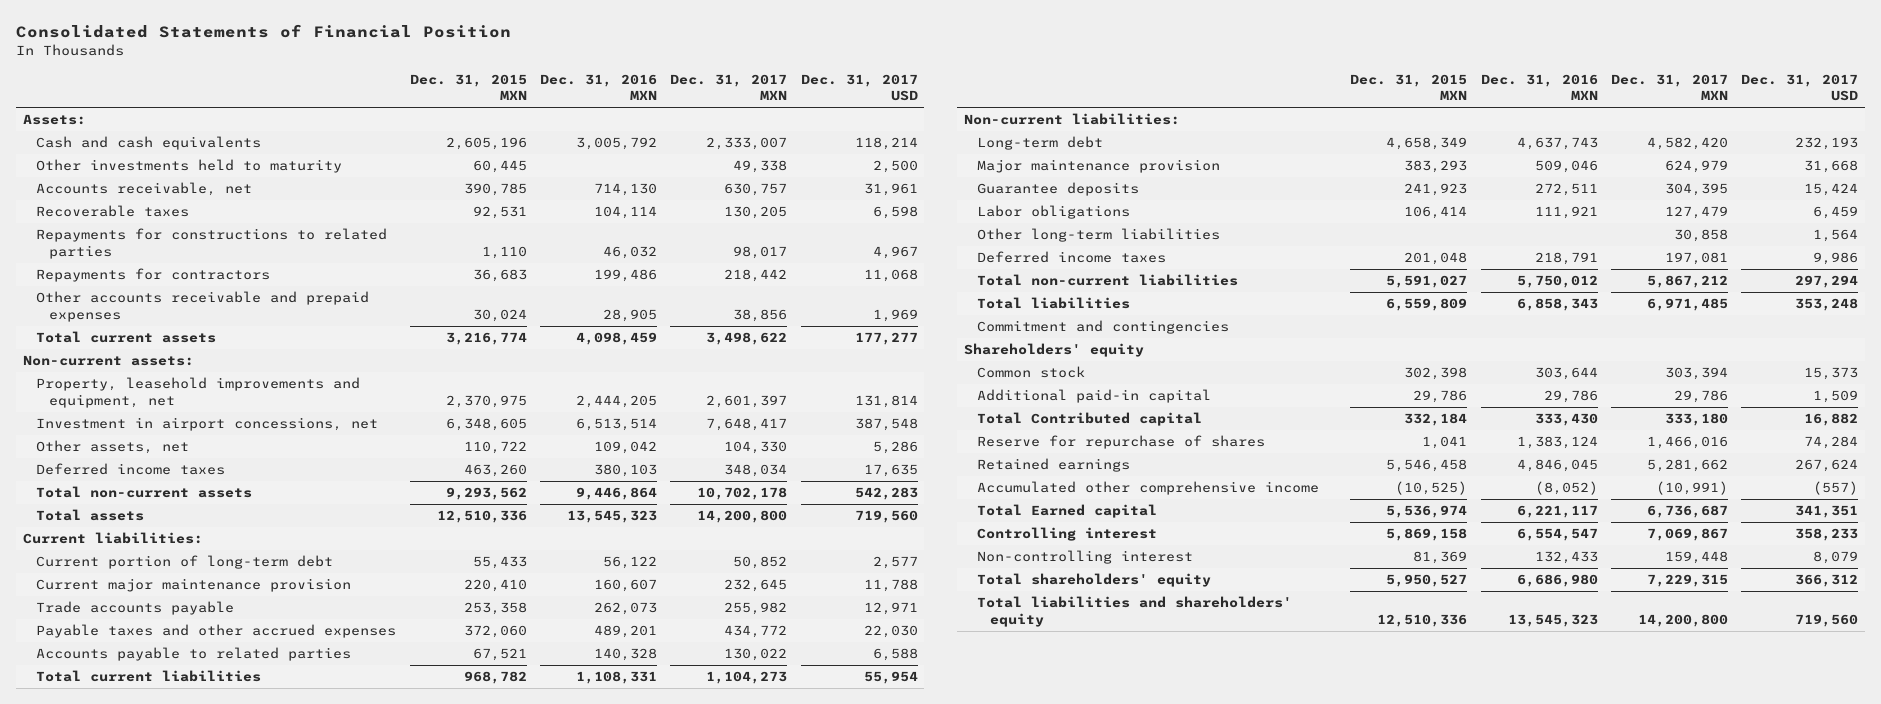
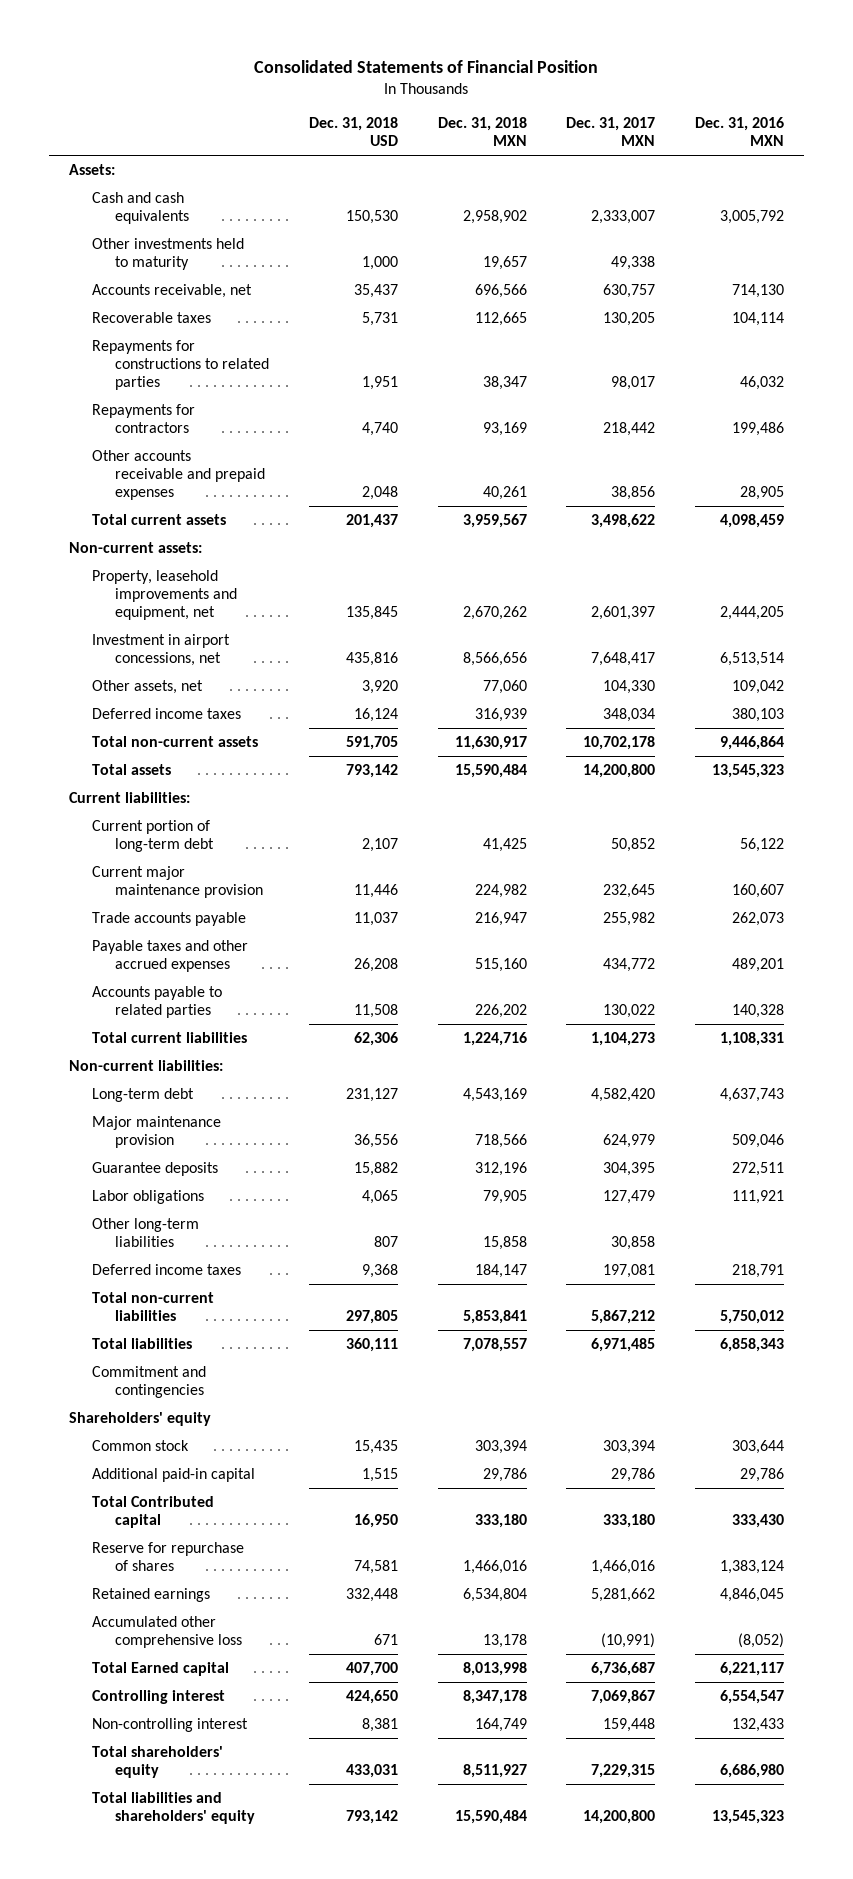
[409,74,527,101] Dec. 31, 2015 MXN -> none
[800,74,918,102] Dec. 31, 2017 USD -> none
none -> [308,117,398,147] Dec. 31, 2018 USD
none -> [437,117,527,147] Dec. 31, 2018 MXN
[977,481,1320,496] Accumulated other comprehensive income -> [92,1615,243,1648] Accumulated other comprehensive loss

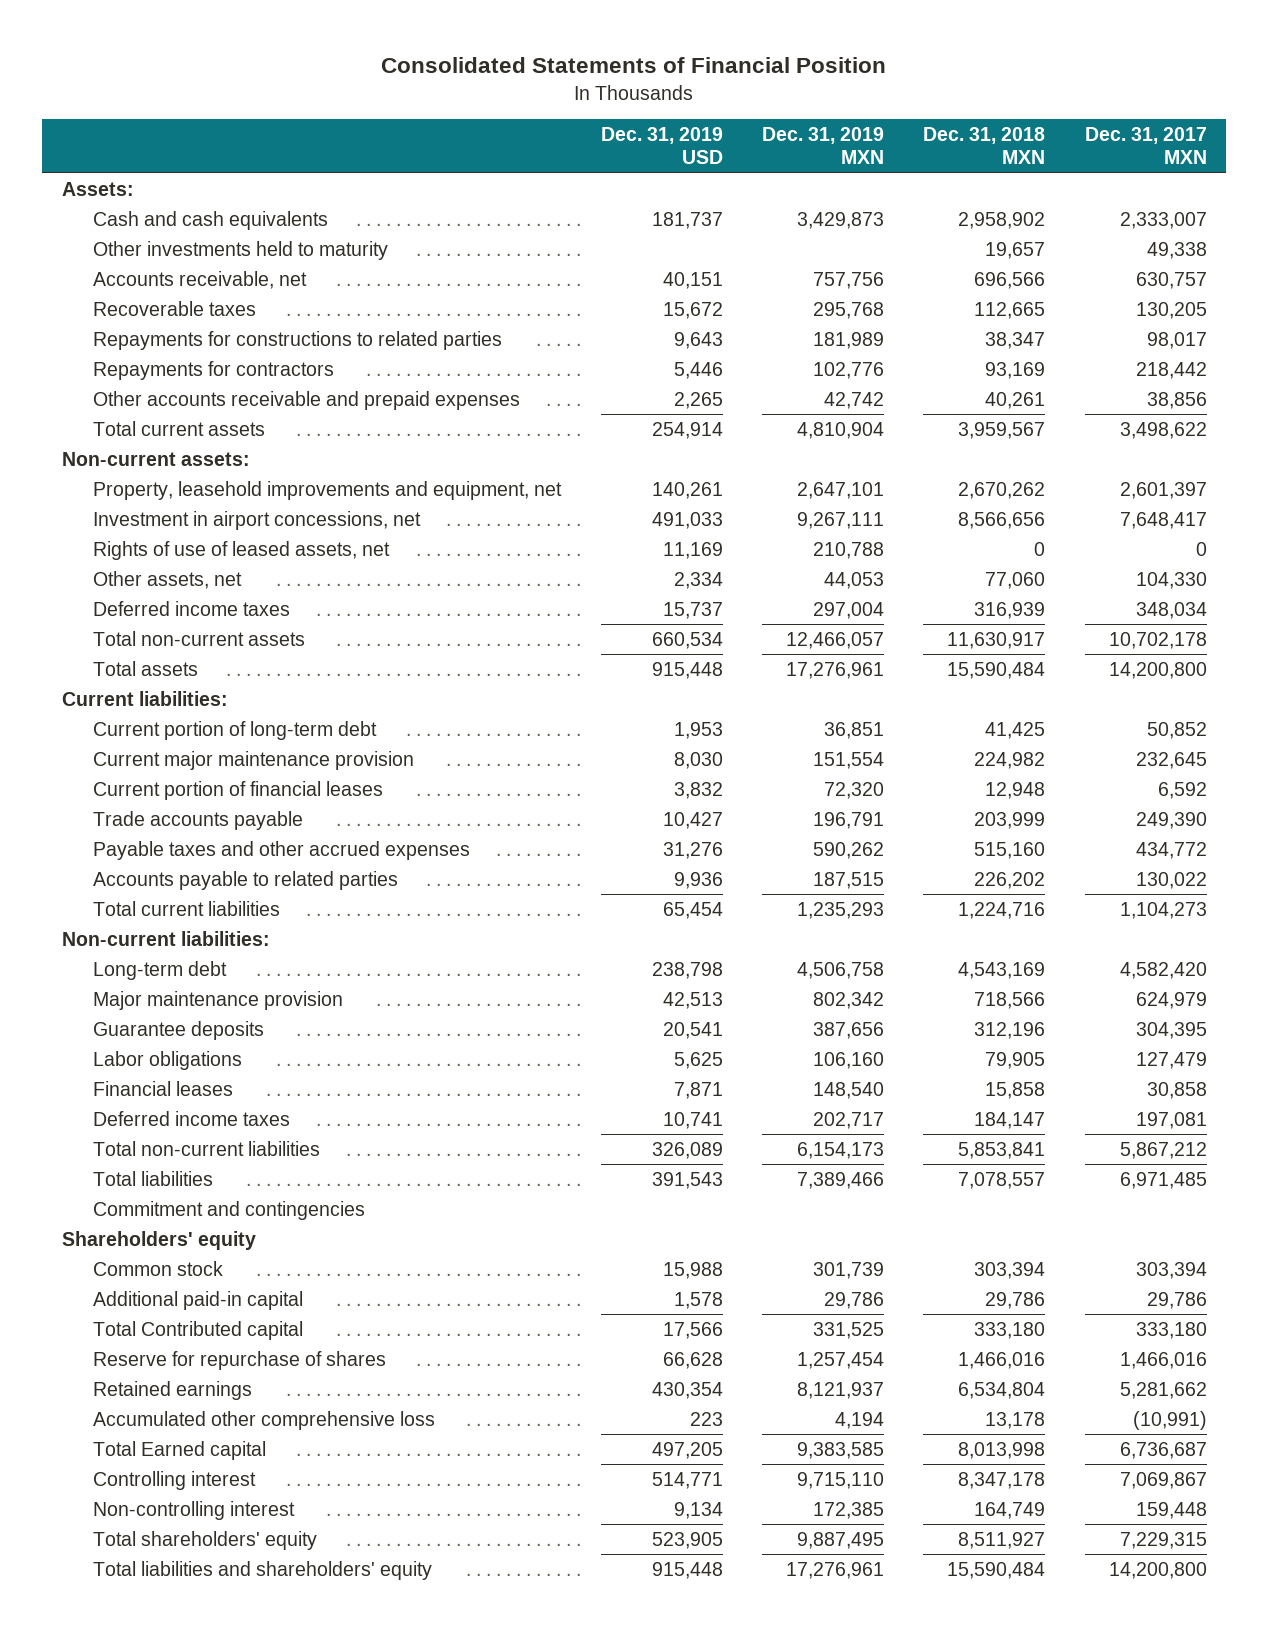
[308,117,398,147] Dec. 31, 2018 USD -> none
[694,117,784,147] Dec. 31, 2016 MXN -> none
none -> [600,127,723,165] Dec. 31, 2019 USD
none -> [762,127,885,165] Dec. 31, 2019 MXN
none -> [93,540,391,560] Rights of use of leased assets, net
none -> [93,780,384,800] Current portion of financial leases
[474,911,527,926] 216,947 -> [974,811,1046,829] 203,999
[603,911,656,926] 255,982 -> [1135,811,1207,829] 249,390
[92,1217,200,1247] Other long-term liabilities -> [93,1080,234,1096] Financial leases

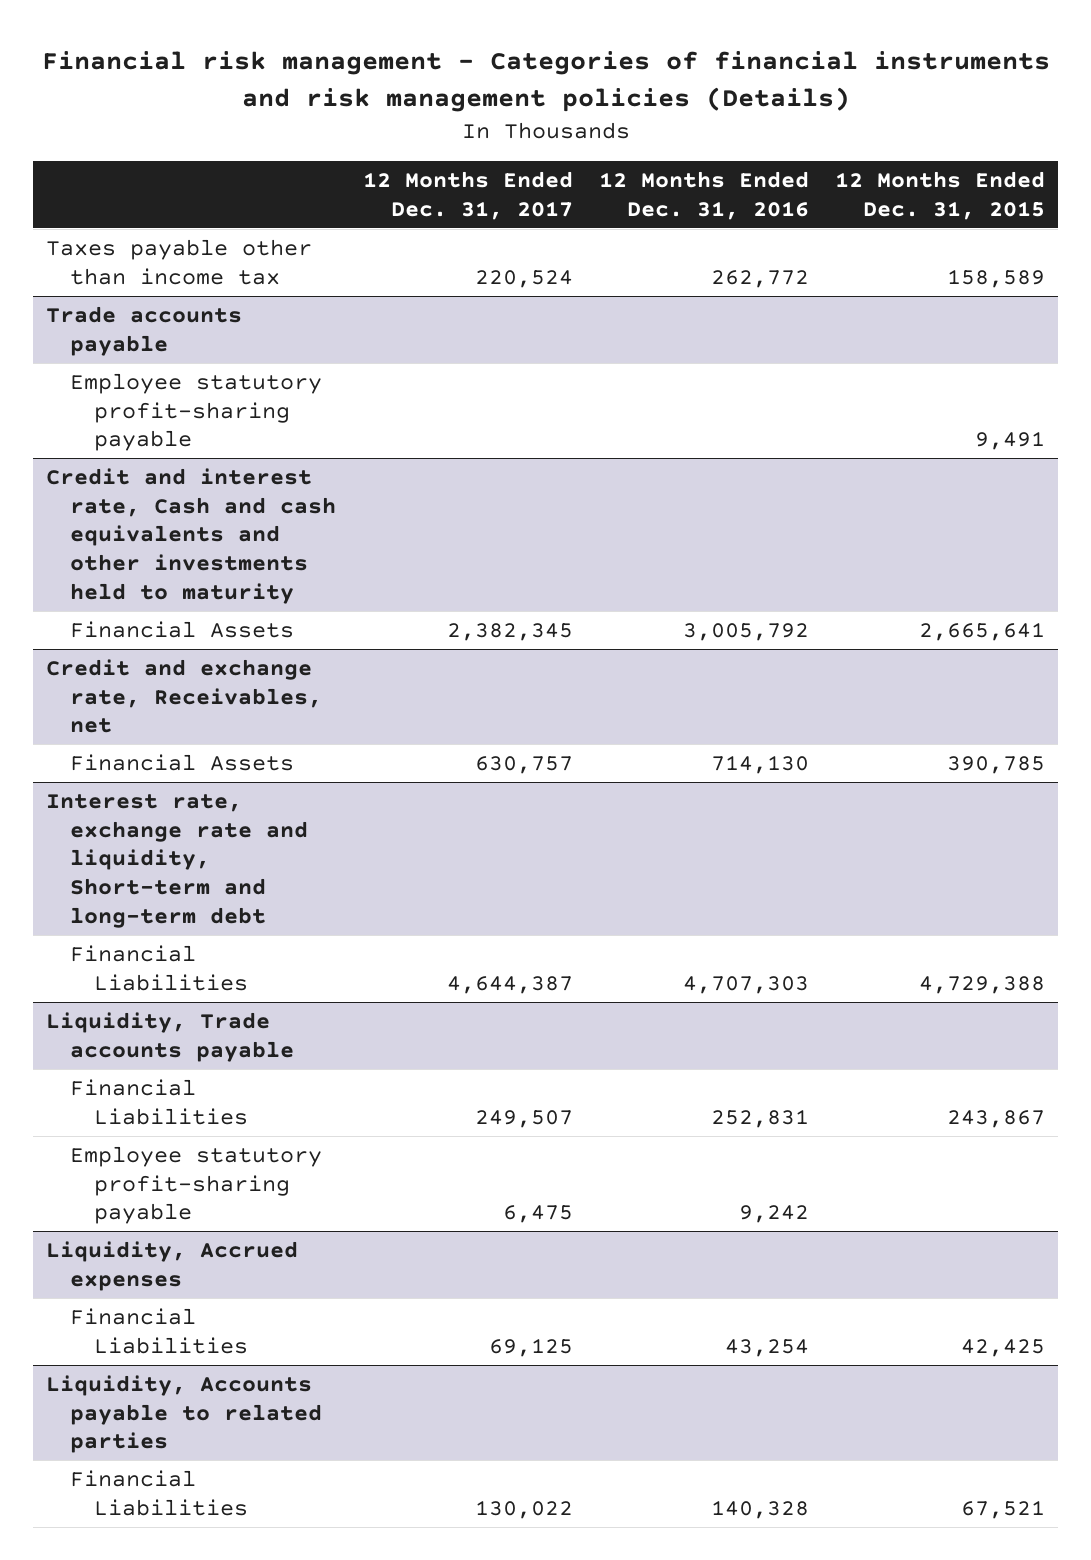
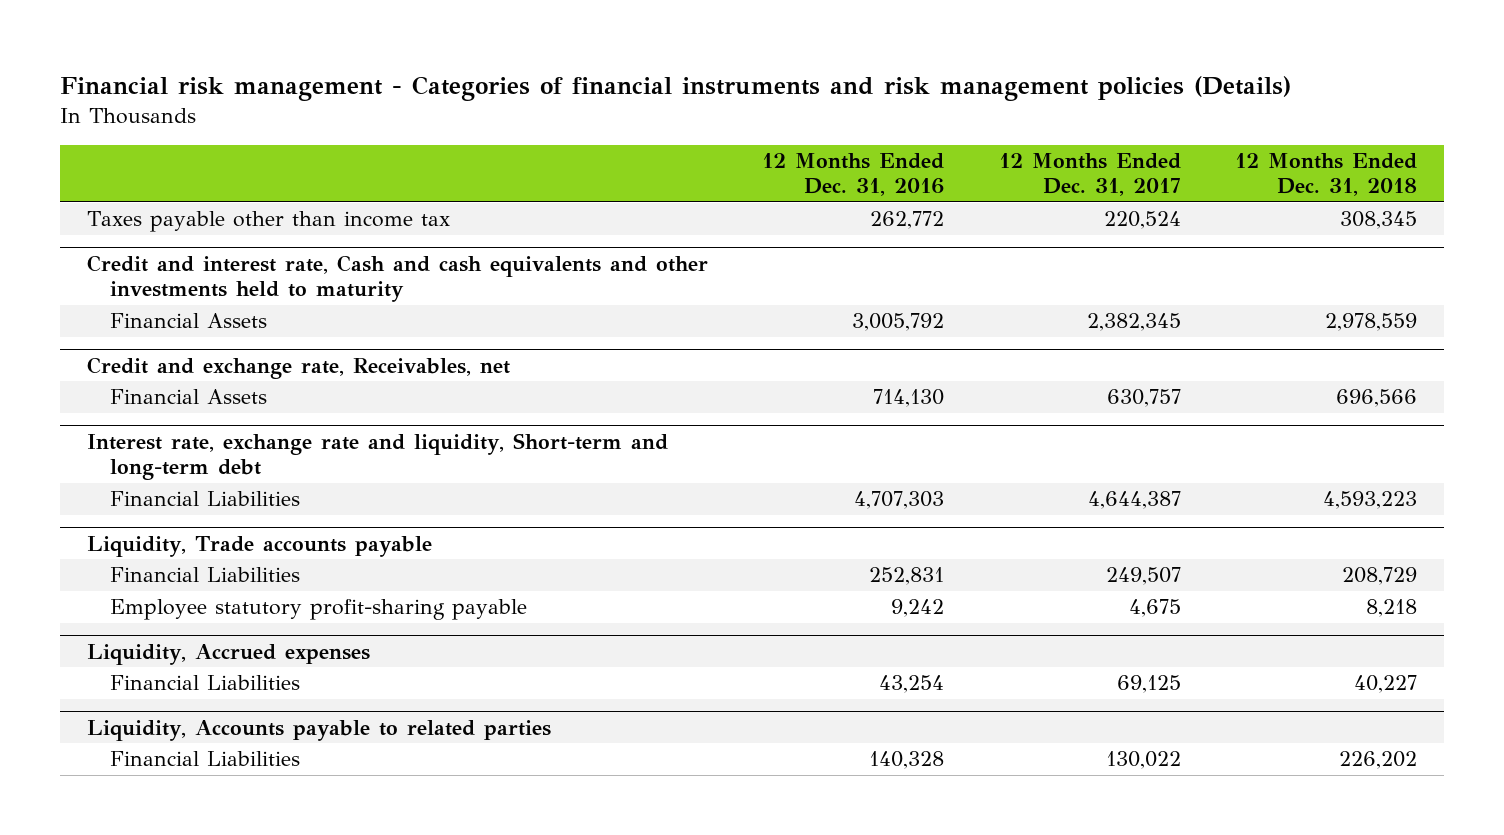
[835,171,1046,220] 12 Months Ended Dec. 31, 2015 -> none
none -> [1234,153,1417,197] 12 Months Ended Dec. 31, 2018
[45,305,242,356] Trade accounts payable -> none
[70,372,323,452] Employee statutory profit-sharing payable -> none
[502,1205,573,1224] 6,475 -> [1128,599,1181,618] 4,675

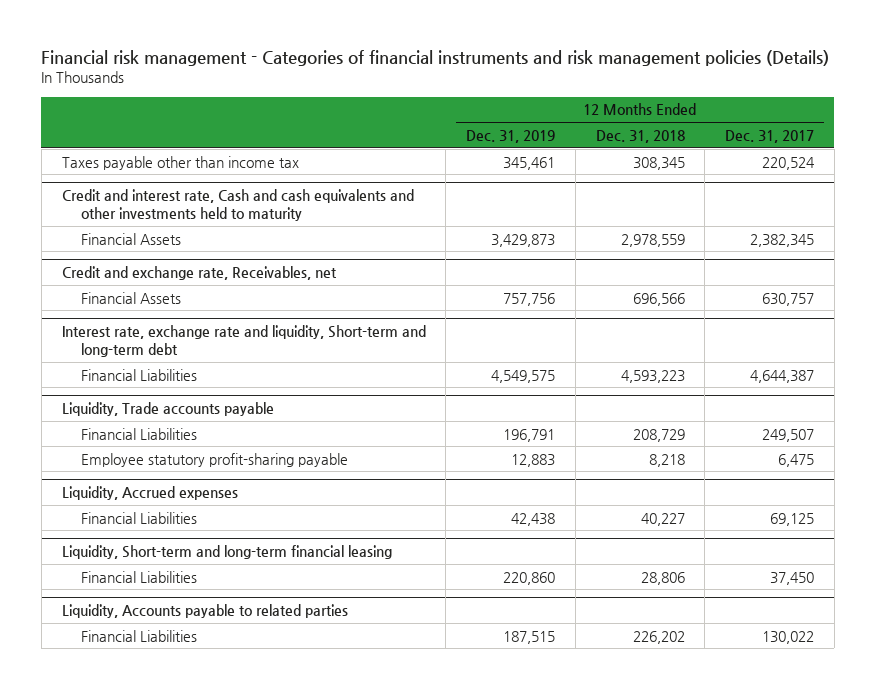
[762,153,945,197] 12 Months Ended Dec. 31, 2016 -> none
none -> [466,129,556,143] Dec. 31, 2019
[1128,599,1181,618] 4,675 -> [778,453,815,467] 6,475
none -> [61,545,392,560] Liquidity, Short-term and long-term financial leasing
none -> [80,570,197,583] Financial Liabilities

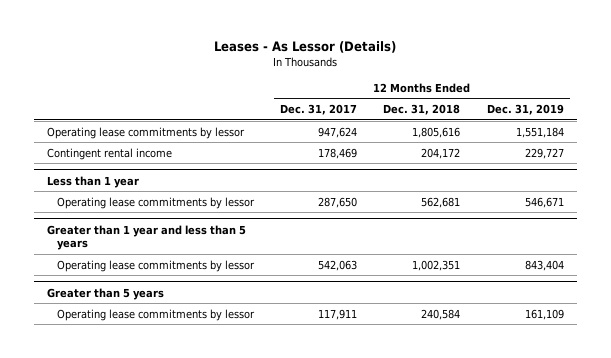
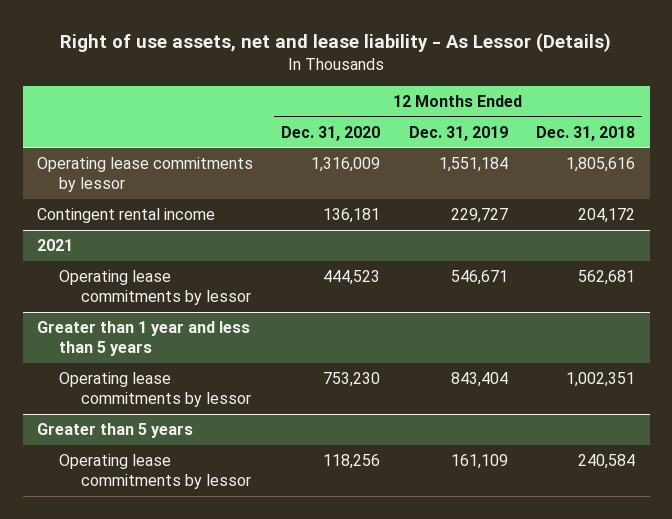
[214,41,397,54] Leases - As Lessor (Details) -> [60,32,612,52] Right of use assets, net and lease liability - As Lessor (Details)
[280,104,358,116] Dec. 31, 2017 -> none
none -> [281,125,381,141] Dec. 31, 2020
[47,175,140,188] Less than 1 year -> [36,239,73,252] 2021

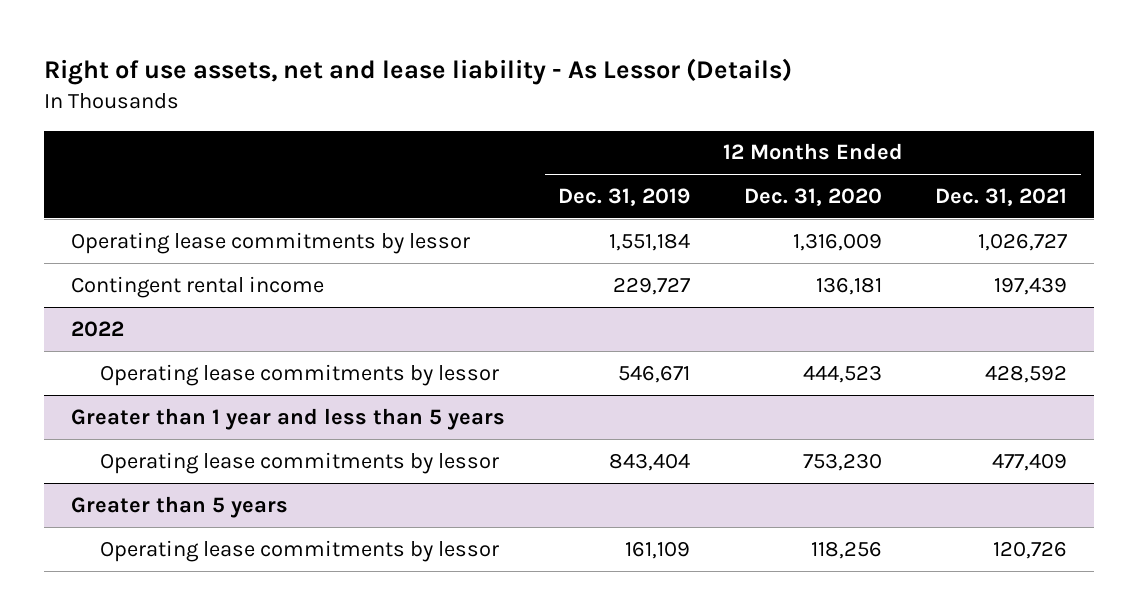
[536,125,636,141] Dec. 31, 2018 -> none
none -> [935,188,1068,207] Dec. 31, 2021
[36,239,73,252] 2021 -> [70,320,124,337] 2022

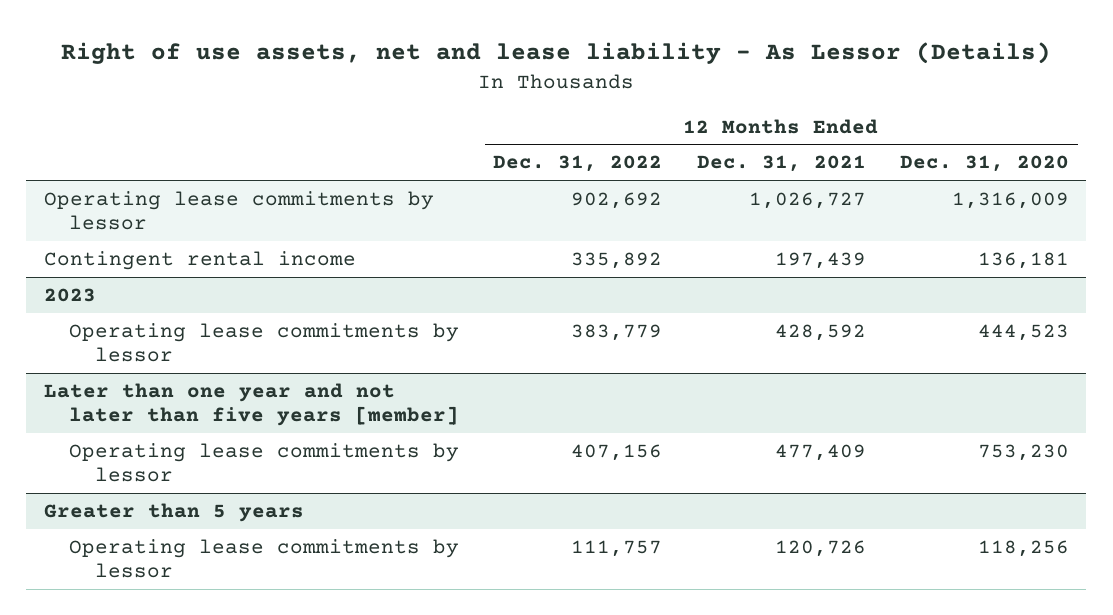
[558,188,691,207] Dec. 31, 2019 -> none
none -> [493,155,663,173] Dec. 31, 2022
[70,320,124,337] 2022 -> [43,287,96,302] 2023
[70,407,505,430] Greater than 1 year and less than 5 years -> [43,382,460,427] Later than one year and not later than five years [member]

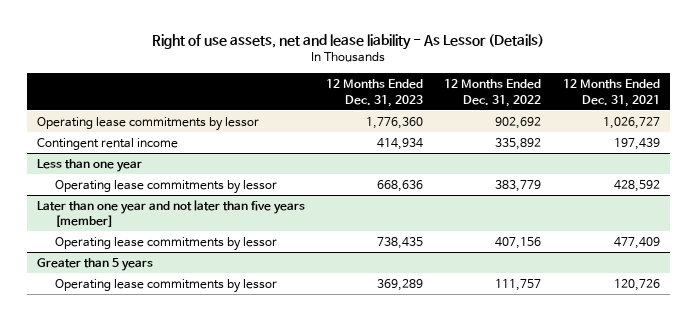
[900,155,1070,173] Dec. 31, 2020 -> none
none -> [326,79,424,107] 12 Months Ended Dec. 31, 2023
[43,287,96,302] 2023 -> [37,158,143,172] Less than one year

